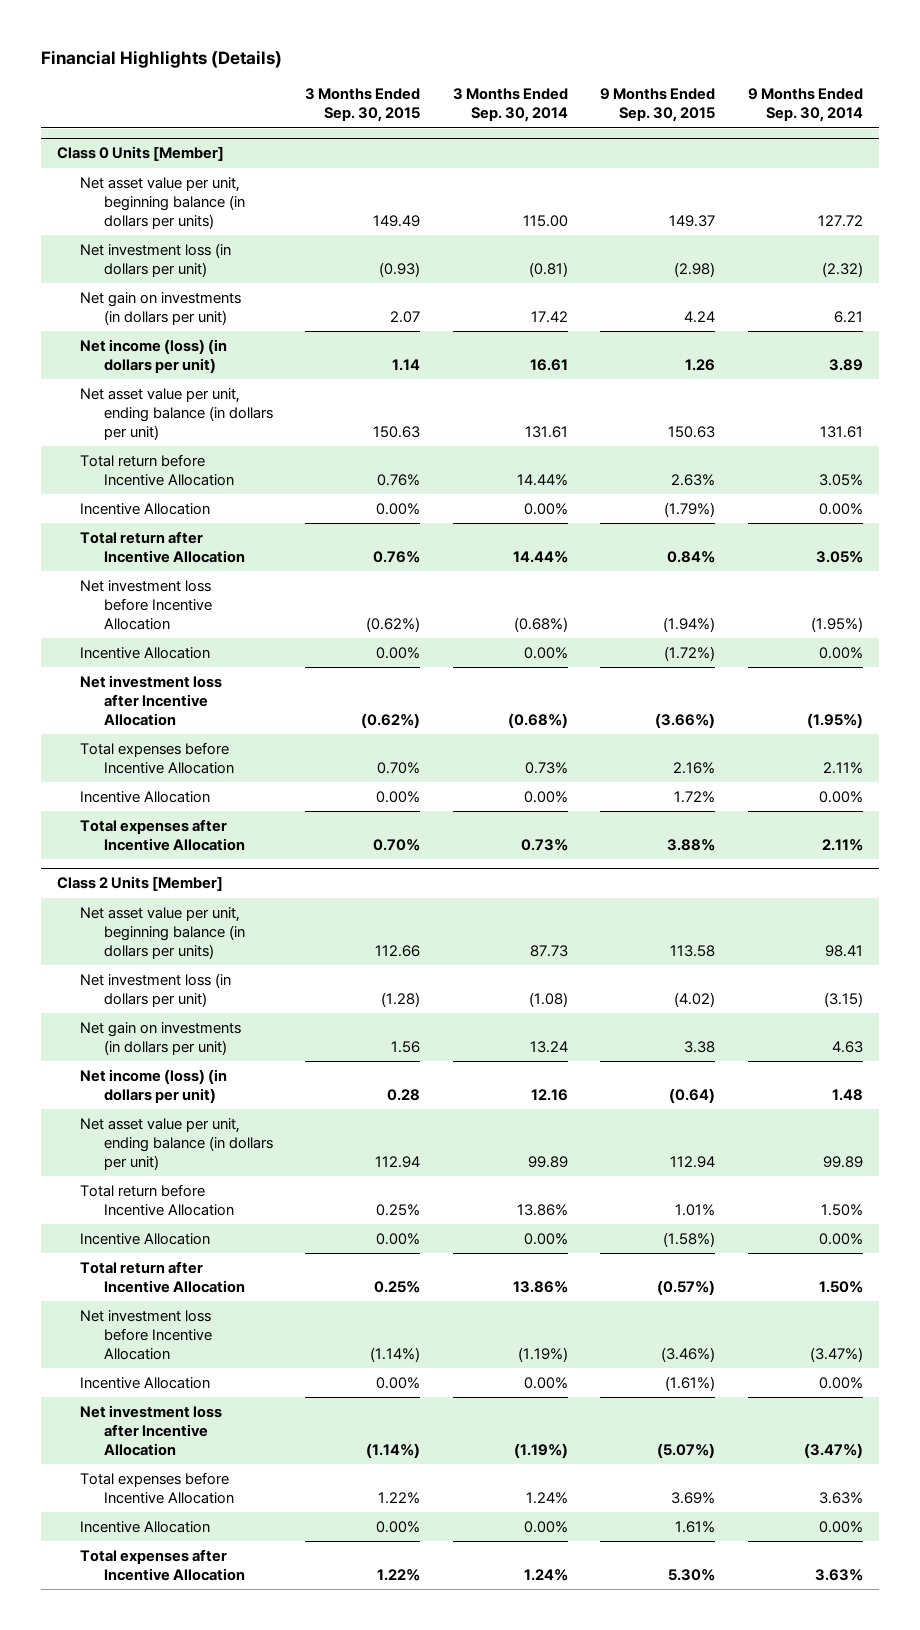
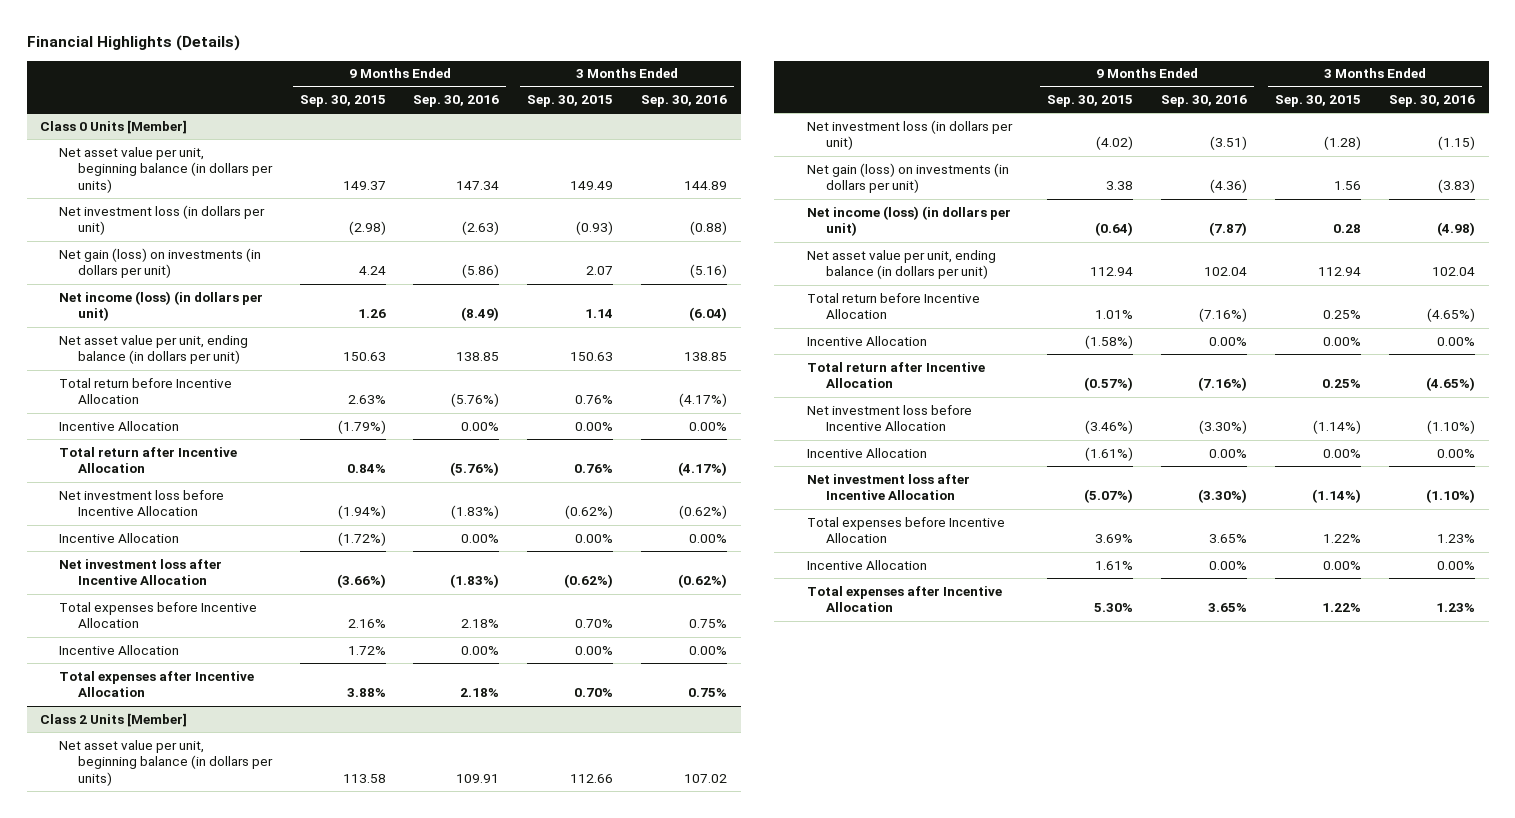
[452,88,568,123] 3 Months Ended Sep. 30, 2014 -> none
[747,88,863,123] 9 Months Ended Sep. 30, 2014 -> none
none -> [413,94,500,107] Sep. 30, 2016
none -> [641,94,728,107] Sep. 30, 2016
[80,291,242,325] Net gain on investments (in dollars per unit) -> [59,247,262,279] Net gain (loss) on investments (in dollars per unit)
[80,1021,242,1055] Net gain on investments (in dollars per unit) -> [806,162,1009,194] Net gain (loss) on investments (in dollars per unit)

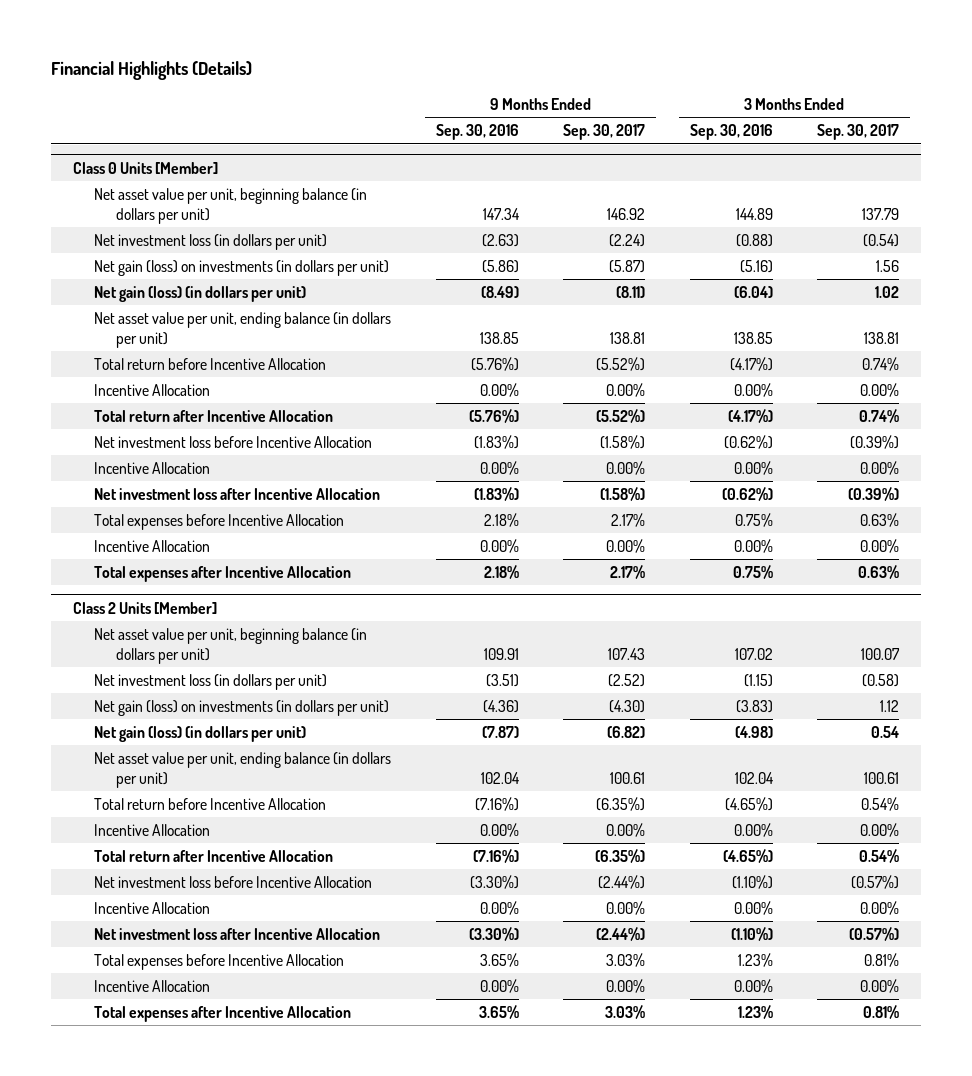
[299,94,386,107] Sep. 30, 2015 -> none
[527,94,614,107] Sep. 30, 2015 -> none
none -> [563,124,646,141] Sep. 30, 2017
none -> [817,124,900,141] Sep. 30, 2017
[59,146,273,194] Net asset value per unit, beginning balance (in dollars per units) -> [94,187,368,224] Net asset value per unit, beginning balance (in dollars per unit)
[59,290,264,322] Net income (loss) (in dollars per unit) -> [94,285,307,302] Net gain (loss) (in dollars per unit)
[59,739,273,787] Net asset value per unit, beginning balance (in dollars per units) -> [94,627,368,664] Net asset value per unit, beginning balance (in dollars per unit)
[806,205,1011,237] Net income (loss) (in dollars per unit) -> [94,725,307,742] Net gain (loss) (in dollars per unit)

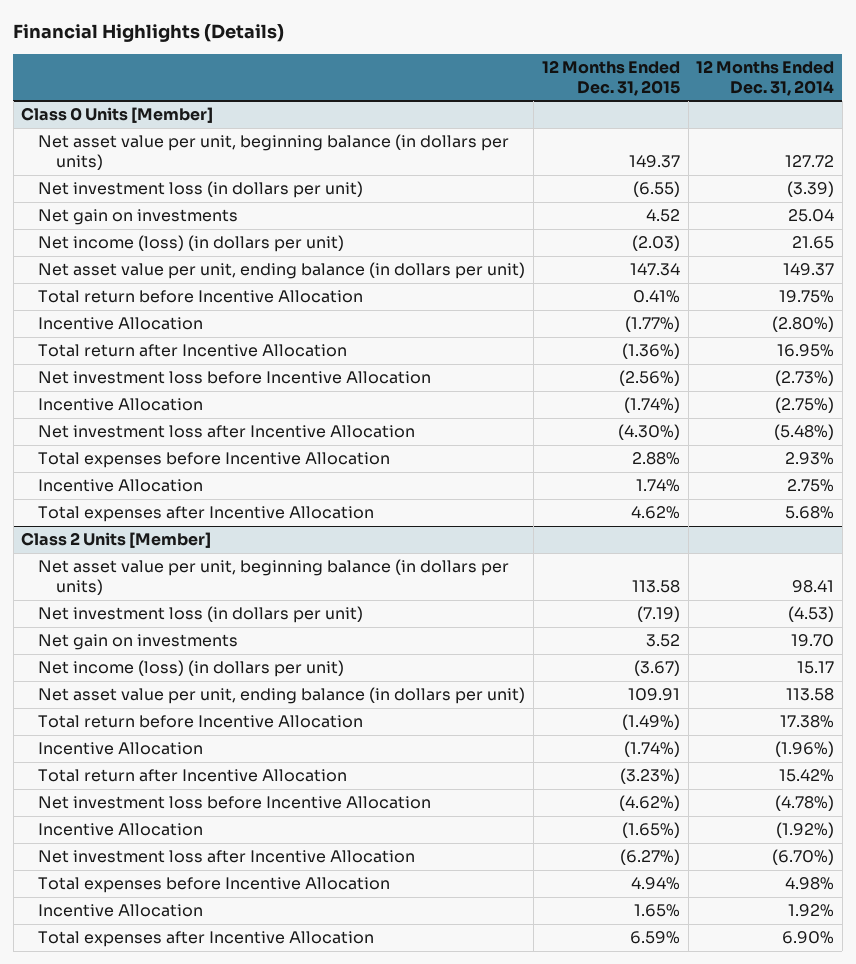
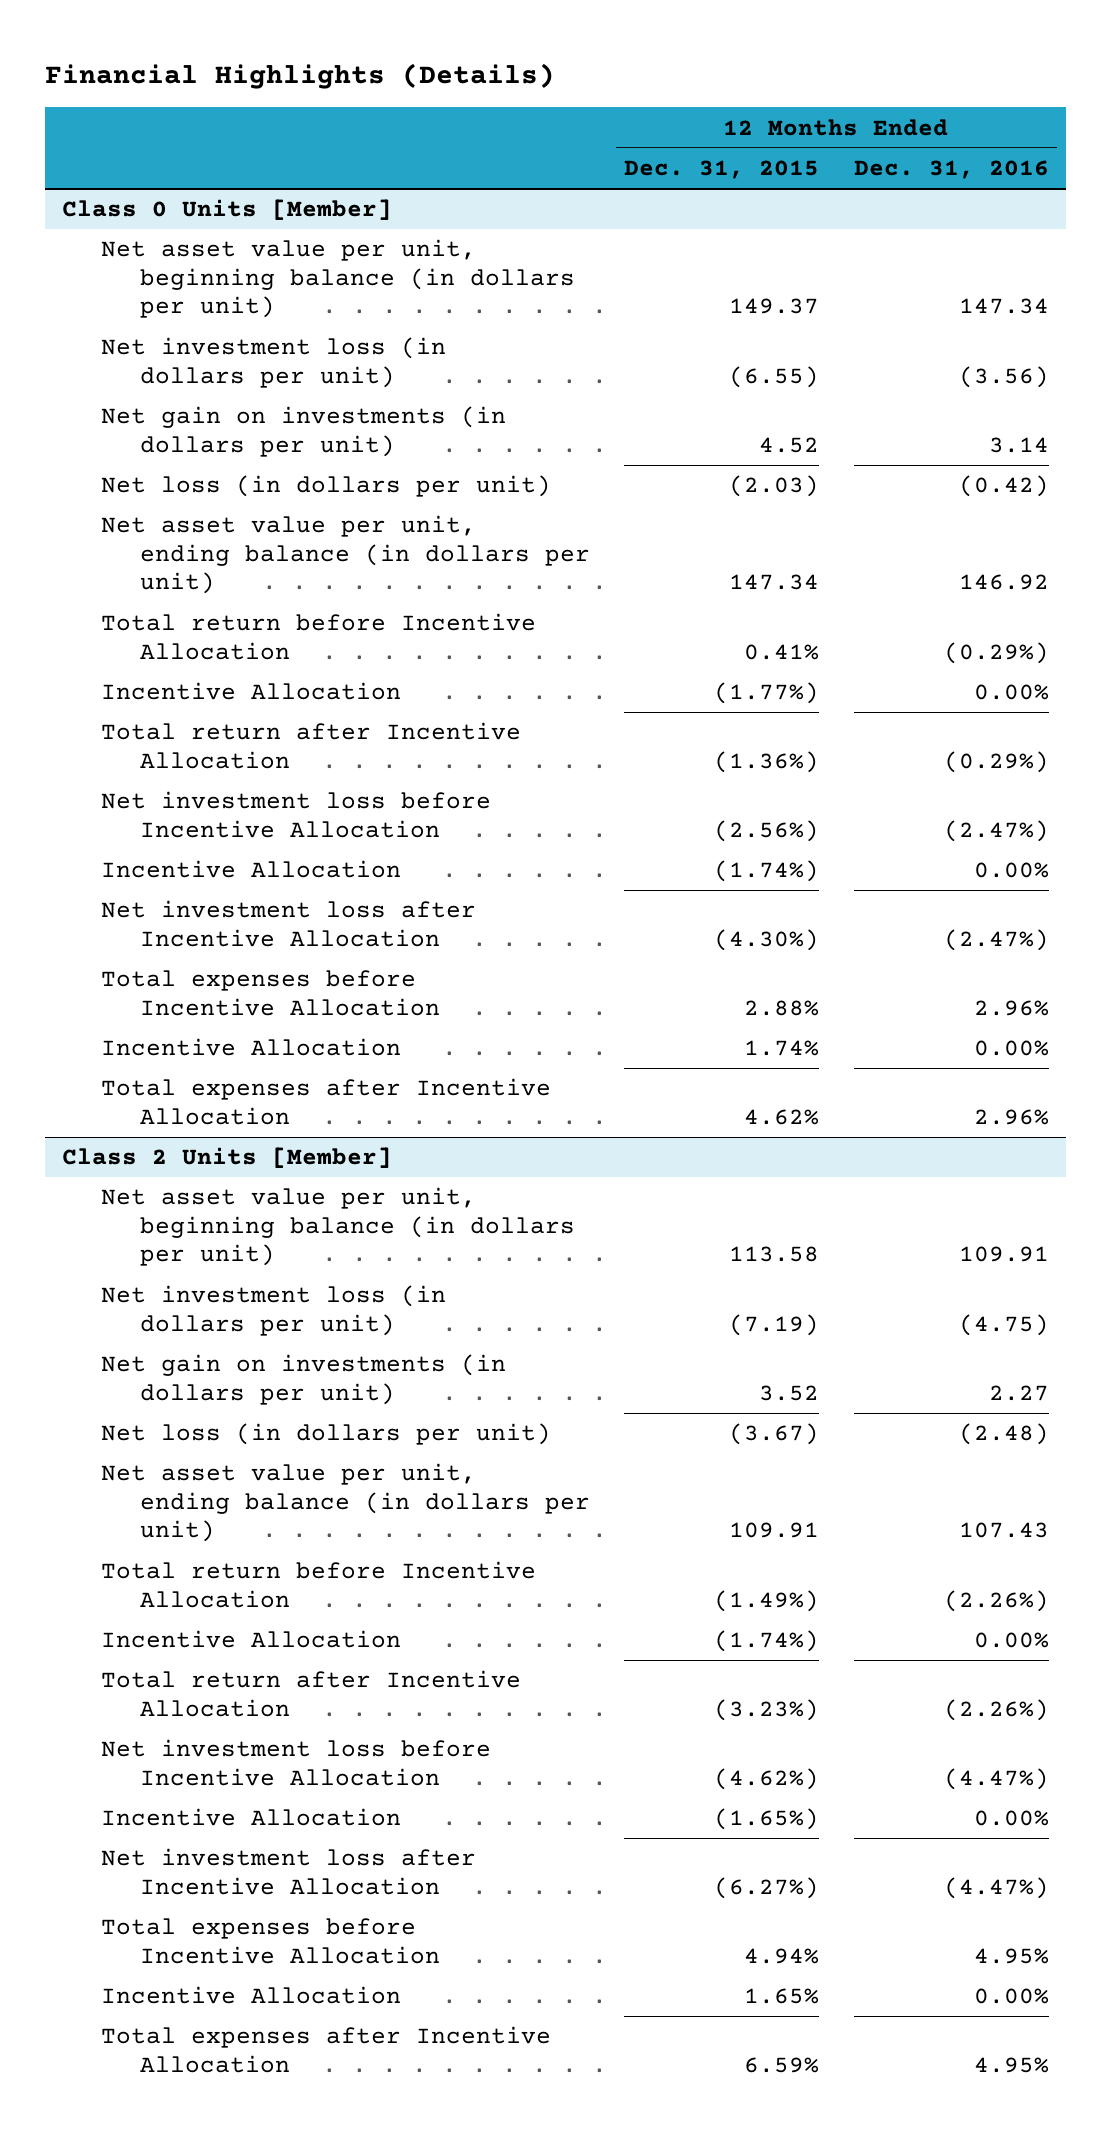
[696,59,835,96] 12 Months Ended Dec. 31, 2014 -> none
none -> [853,159,1049,179] Dec. 31, 2016
[38,134,510,171] Net asset value per unit, beginning balance (in dollars per units) -> [101,239,575,319] Net asset value per unit, beginning balance (in dollars per unit)
[38,209,239,226] Net gain on investments -> [101,406,507,457] Net gain on investments (in dollars per unit)
[38,235,345,253] Net income (loss) (in dollars per unit) -> [101,475,552,498] Net loss (in dollars per unit)
[38,559,510,596] Net asset value per unit, beginning balance (in dollars per units) -> [101,1187,575,1267] Net asset value per unit, beginning balance (in dollars per unit)
[38,634,239,651] Net gain on investments -> [101,1354,507,1405] Net gain on investments (in dollars per unit)
[38,660,345,678] Net income (loss) (in dollars per unit) -> [101,1423,552,1446] Net loss (in dollars per unit)

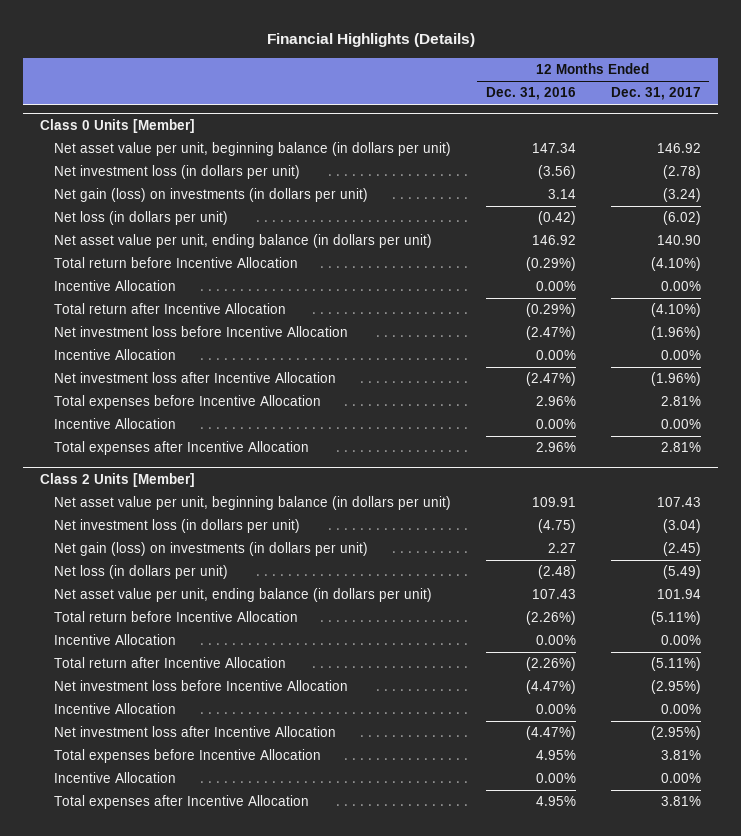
[624,159,820,179] Dec. 31, 2015 -> none
none -> [610,87,701,101] Dec. 31, 2017
[101,406,507,457] Net gain on investments (in dollars per unit) -> [53,188,368,203] Net gain (loss) on investments (in dollars per unit)
[101,1354,507,1405] Net gain on investments (in dollars per unit) -> [53,542,368,557] Net gain (loss) on investments (in dollars per unit)

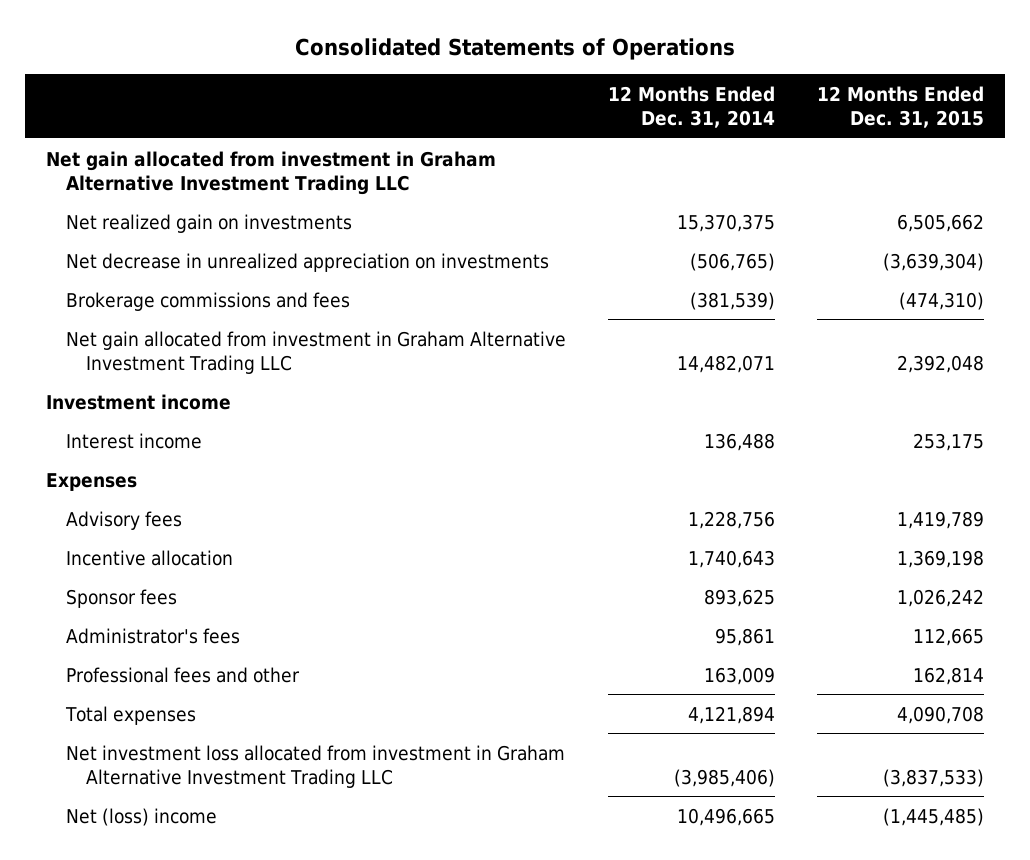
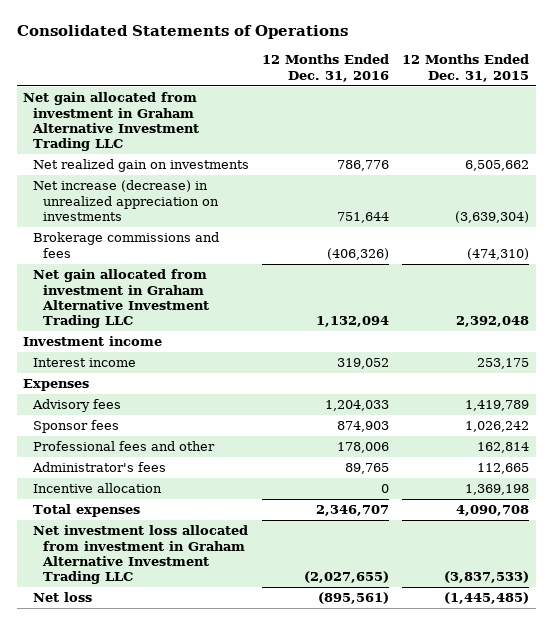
[608,85,776,129] 12 Months Ended Dec. 31, 2014 -> none
none -> [262,54,390,82] 12 Months Ended Dec. 31, 2016
[66,252,550,272] Net decrease in unrealized appreciation on investments -> [32,180,219,221] Net increase (decrease) in unrealized appreciation on investments
[66,627,241,644] Administrator's fees -> [31,462,166,473] Administrator's fees
[66,549,234,566] Incentive allocation -> [32,483,162,494] Incentive allocation
[66,807,218,826] Net (loss) income -> [32,592,92,603] Net loss

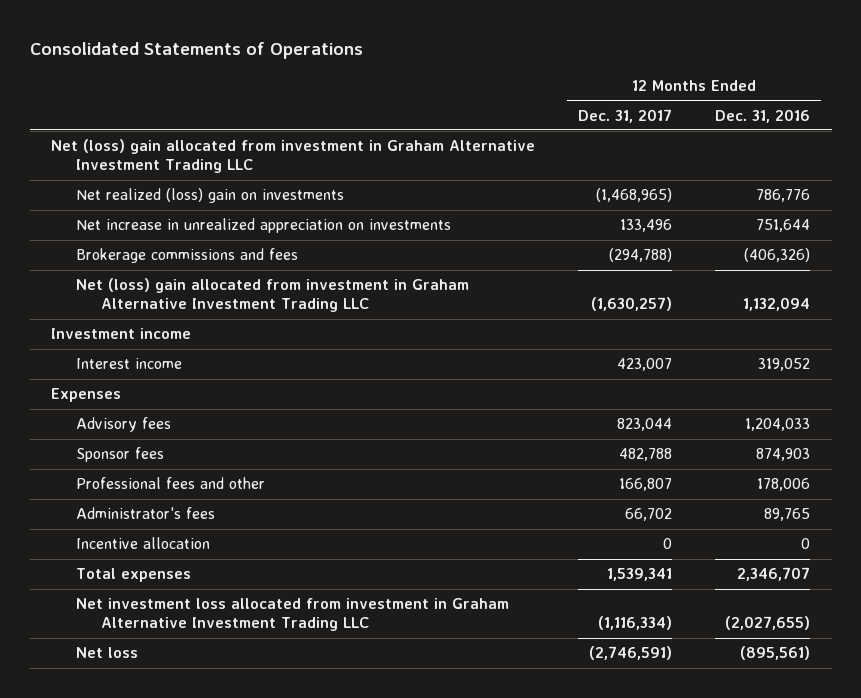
[402,54,530,82] 12 Months Ended Dec. 31, 2015 -> none
none -> [578,108,673,123] Dec. 31, 2017
[23,92,199,152] Net gain allocated from investment in Graham Alternative Investment Trading LLC -> [51,139,536,174] Net (loss) gain allocated from investment in Graham Alternative Investment Trading LLC
[32,159,249,173] Net realized gain on investments -> [75,188,344,204] Net realized (loss) gain on investments
[32,180,219,221] Net increase (decrease) in unrealized appreciation on investments -> [75,218,451,234] Net increase in unrealized appreciation on investments
[32,269,209,329] Net gain allocated from investment in Graham Alternative Investment Trading LLC -> [75,278,469,313] Net (loss) gain allocated from investment in Graham Alternative Investment Trading LLC

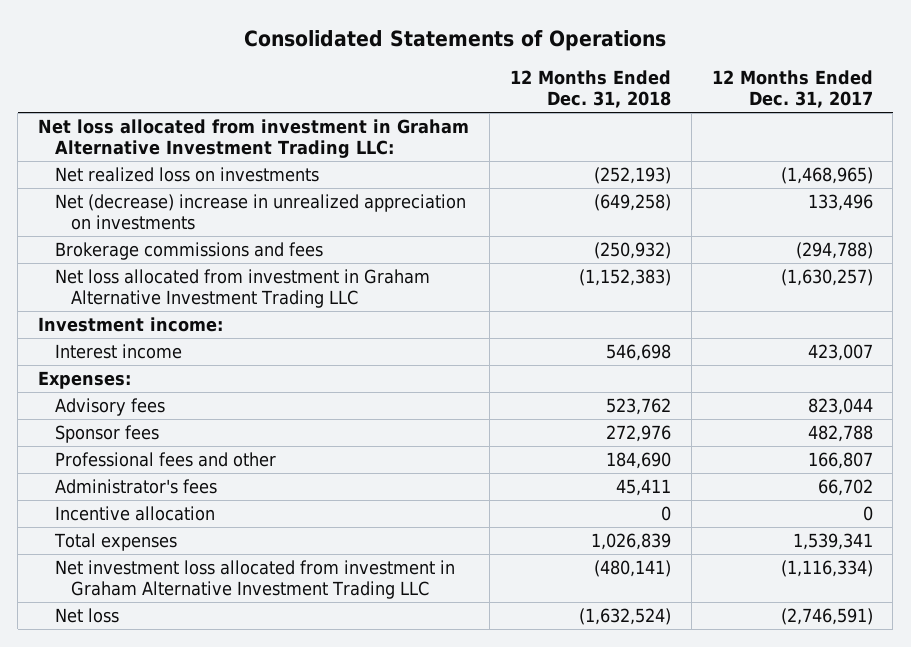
[715,108,811,123] Dec. 31, 2016 -> none
none -> [509,70,671,109] 12 Months Ended Dec. 31, 2018
[51,139,536,174] Net (loss) gain allocated from investment in Graham Alternative Investment Trading LLC -> [38,119,470,159] Net loss allocated from investment in Graham Alternative Investment Trading LLC:
[75,188,344,204] Net realized (loss) gain on investments -> [54,167,319,183] Net realized loss on investments
[75,218,451,234] Net increase in unrealized appreciation on investments -> [54,194,466,231] Net (decrease) increase in unrealized appreciation on investments
[75,278,469,313] Net (loss) gain allocated from investment in Graham Alternative Investment Trading LLC -> [54,269,430,309] Net loss allocated from investment in Graham Alternative Investment Trading LLC
[51,328,192,340] Investment income -> [38,317,224,333] Investment income:
[51,388,122,403] Expenses -> [38,371,132,390] Expenses:

